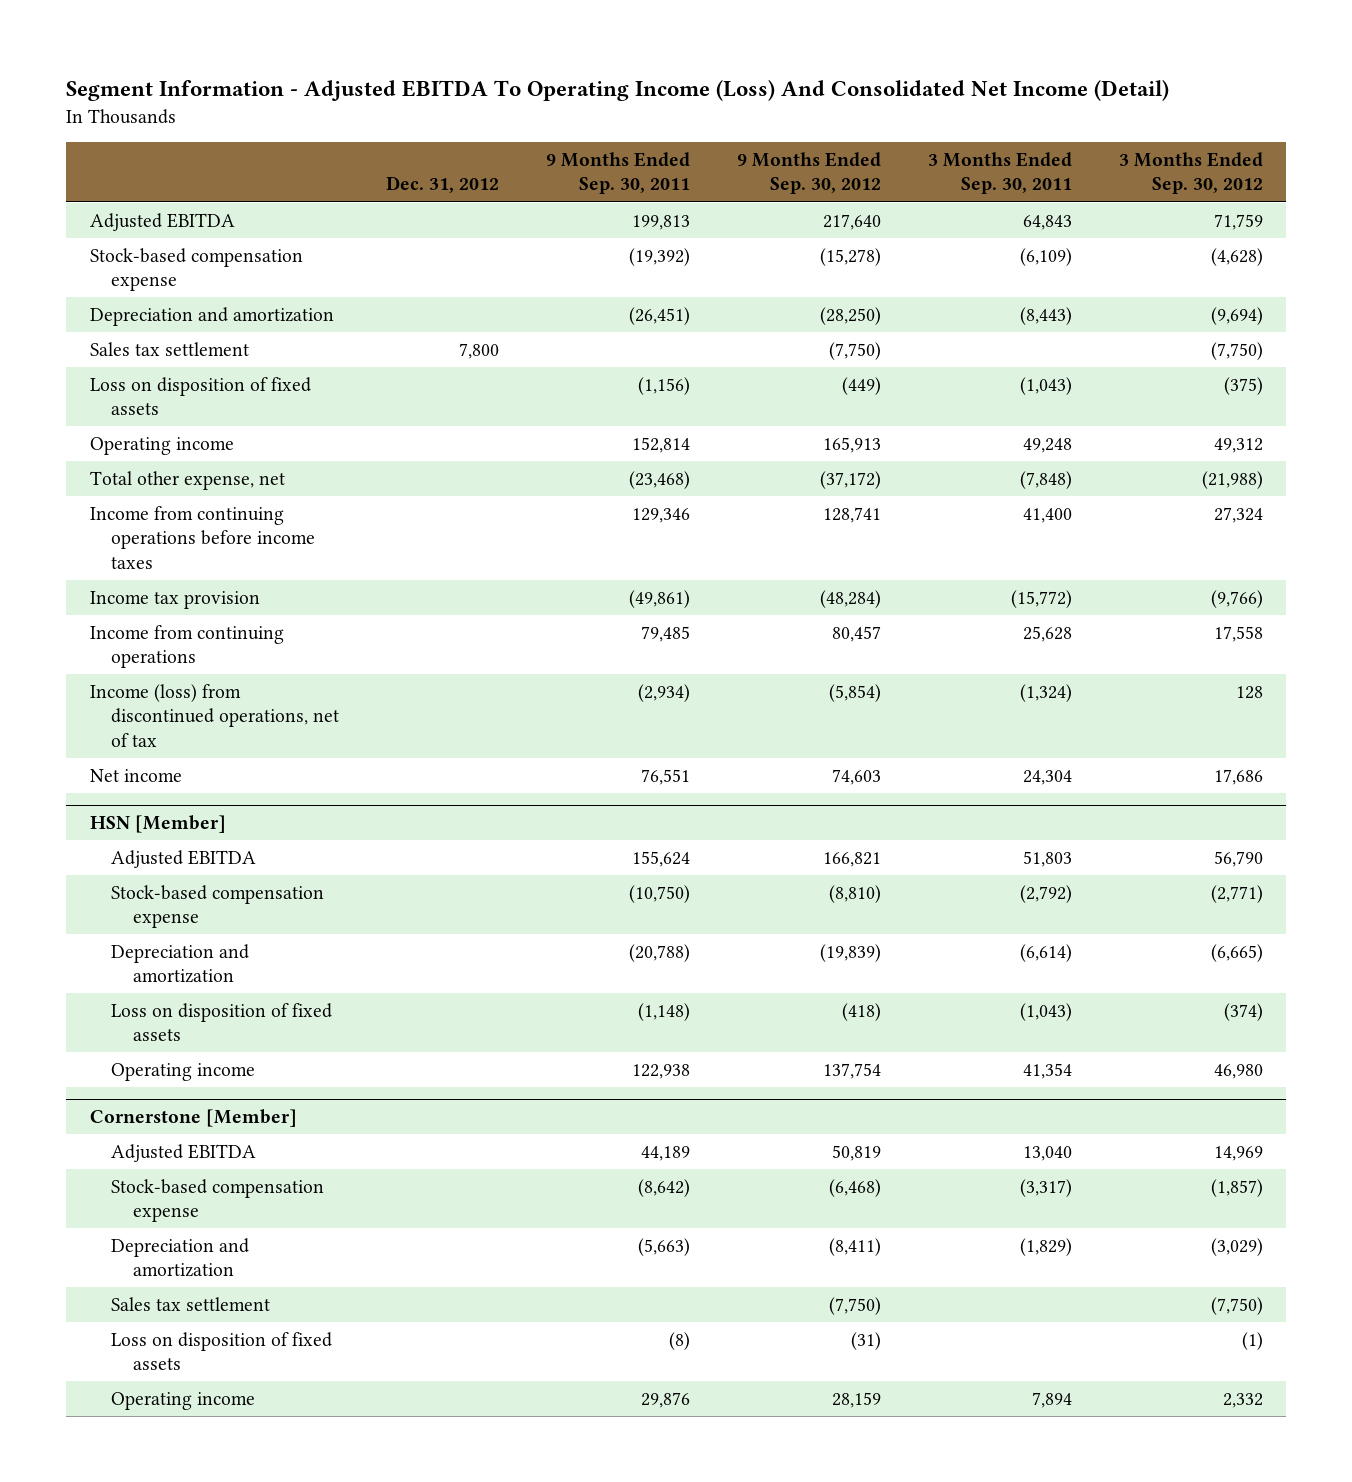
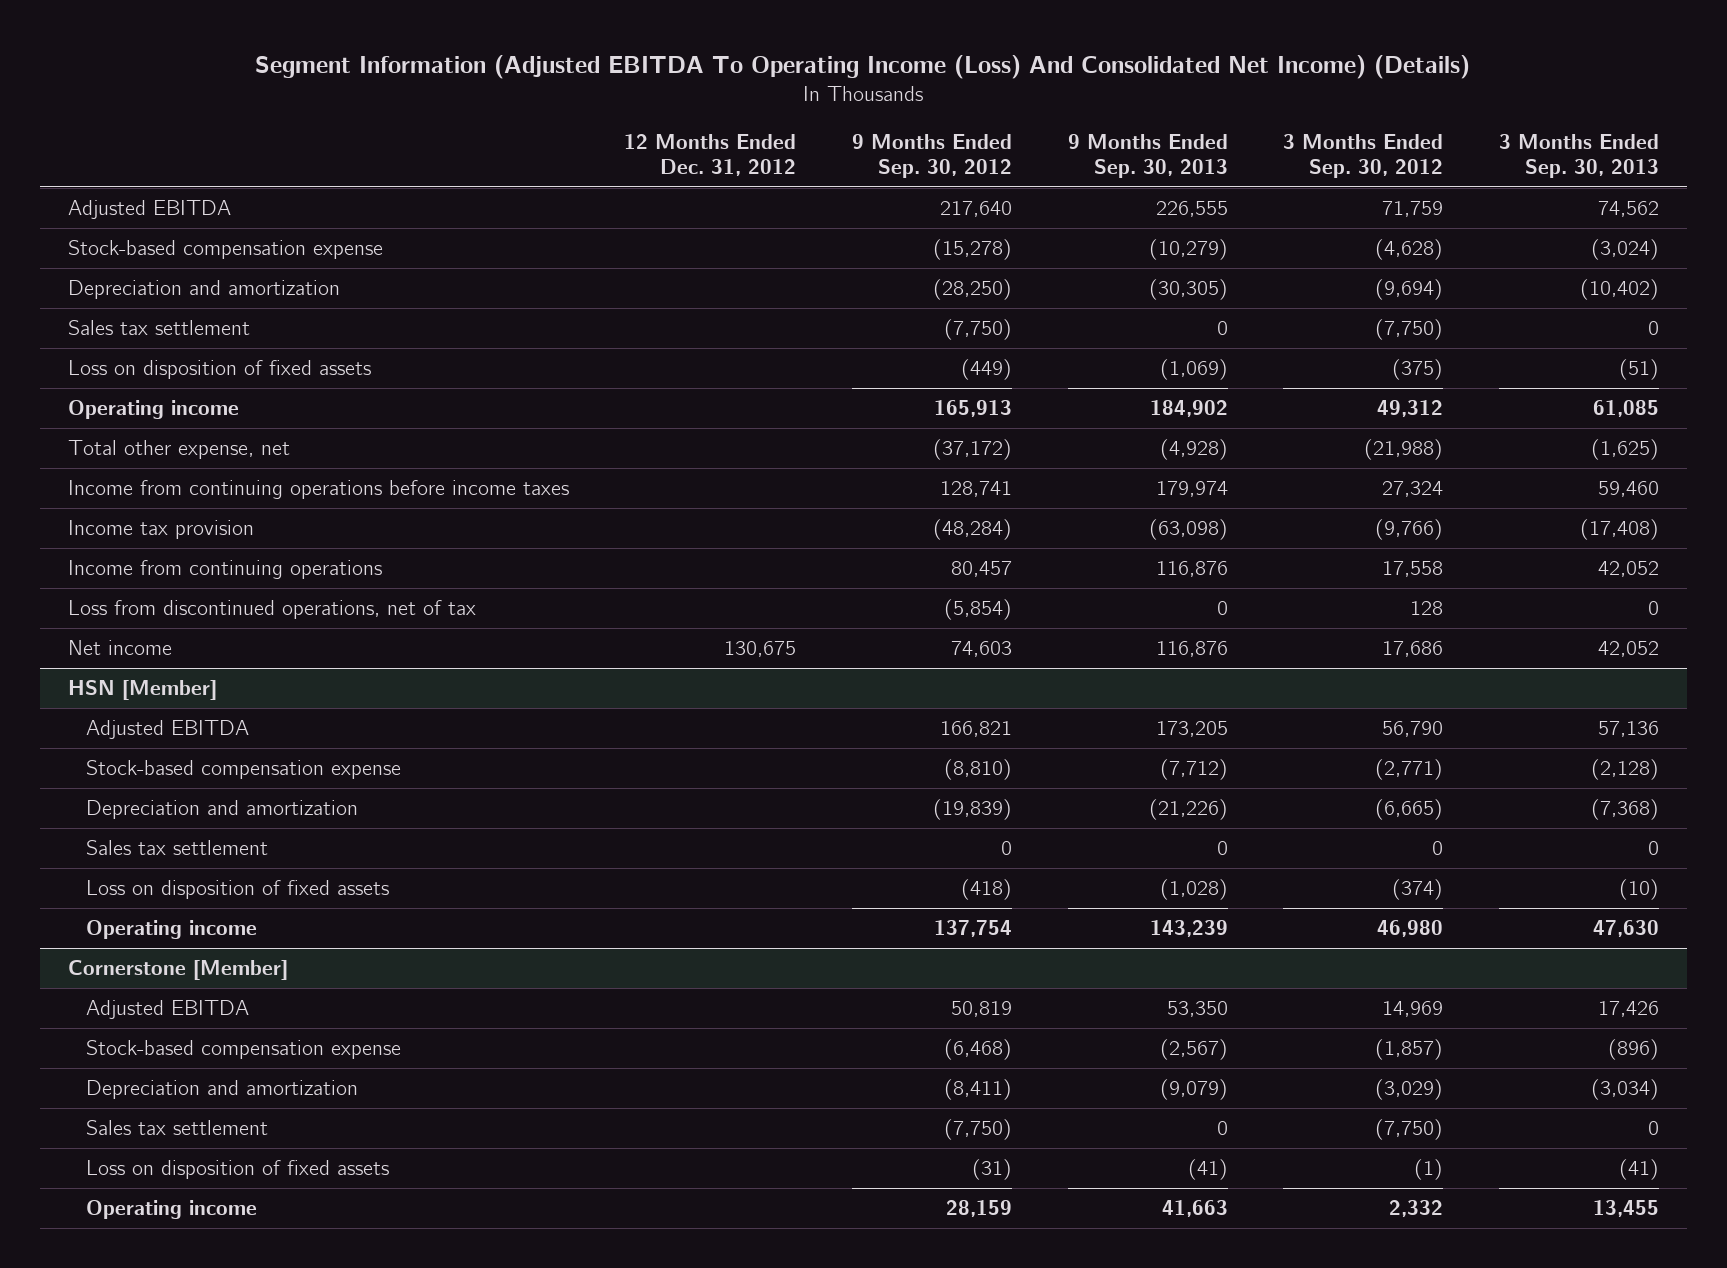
[66,80,1170,102] Segment Information - Adjusted EBITDA To Operating Income (Loss) And Consolidated Net Income (Detail) -> [255,54,1471,79] Segment Information (Adjusted EBITDA To Operating Income (Loss) And Consolidated Net Income) (Details)
[386,176,500,194] Dec. 31, 2012 -> none
[546,151,691,195] 9 Months Ended Sep. 30, 2011 -> none
[927,151,1072,195] 3 Months Ended Sep. 30, 2011 -> none
none -> [624,134,797,177] 12 Months Ended Dec. 31, 2012
none -> [1067,134,1228,179] 9 Months Ended Sep. 30, 2013
none -> [1498,134,1659,179] 3 Months Ended Sep. 30, 2013
[89,683,340,747] Income (loss) from discontinued operations, net of tax -> [67,600,476,620] Loss from discontinued operations, net of tax
none -> [85,840,268,856] Sales tax settlement

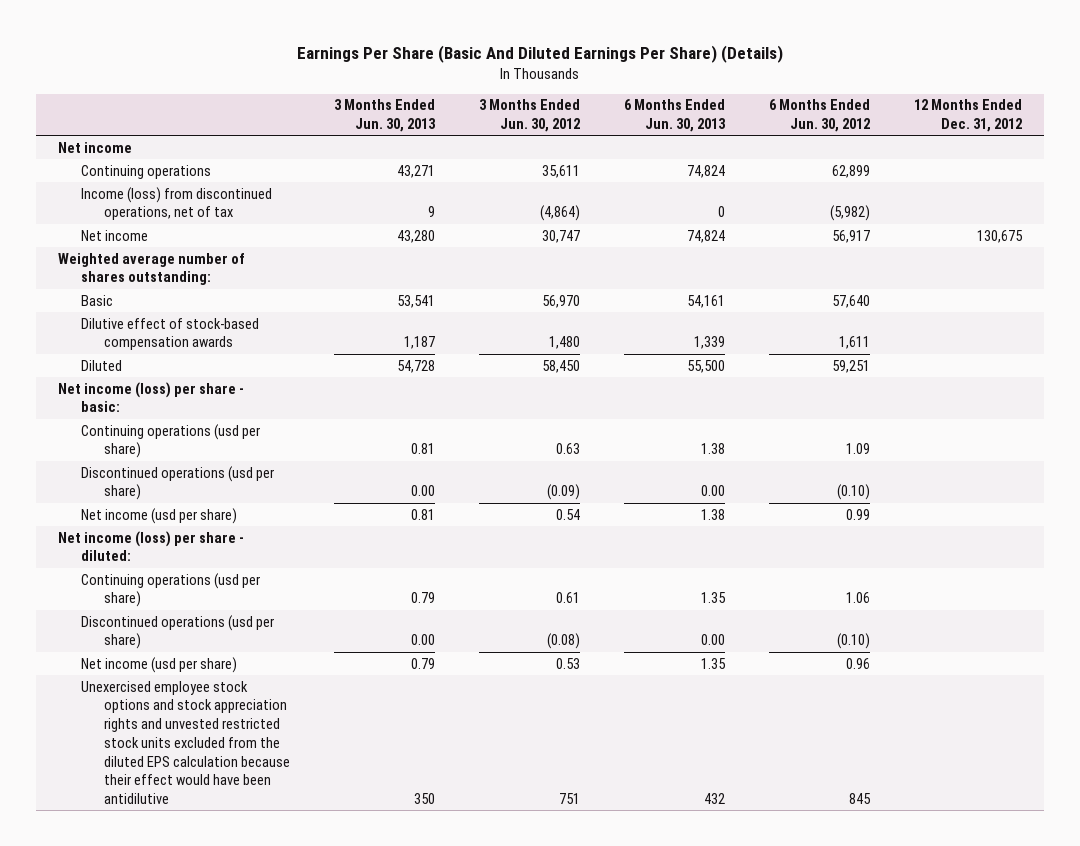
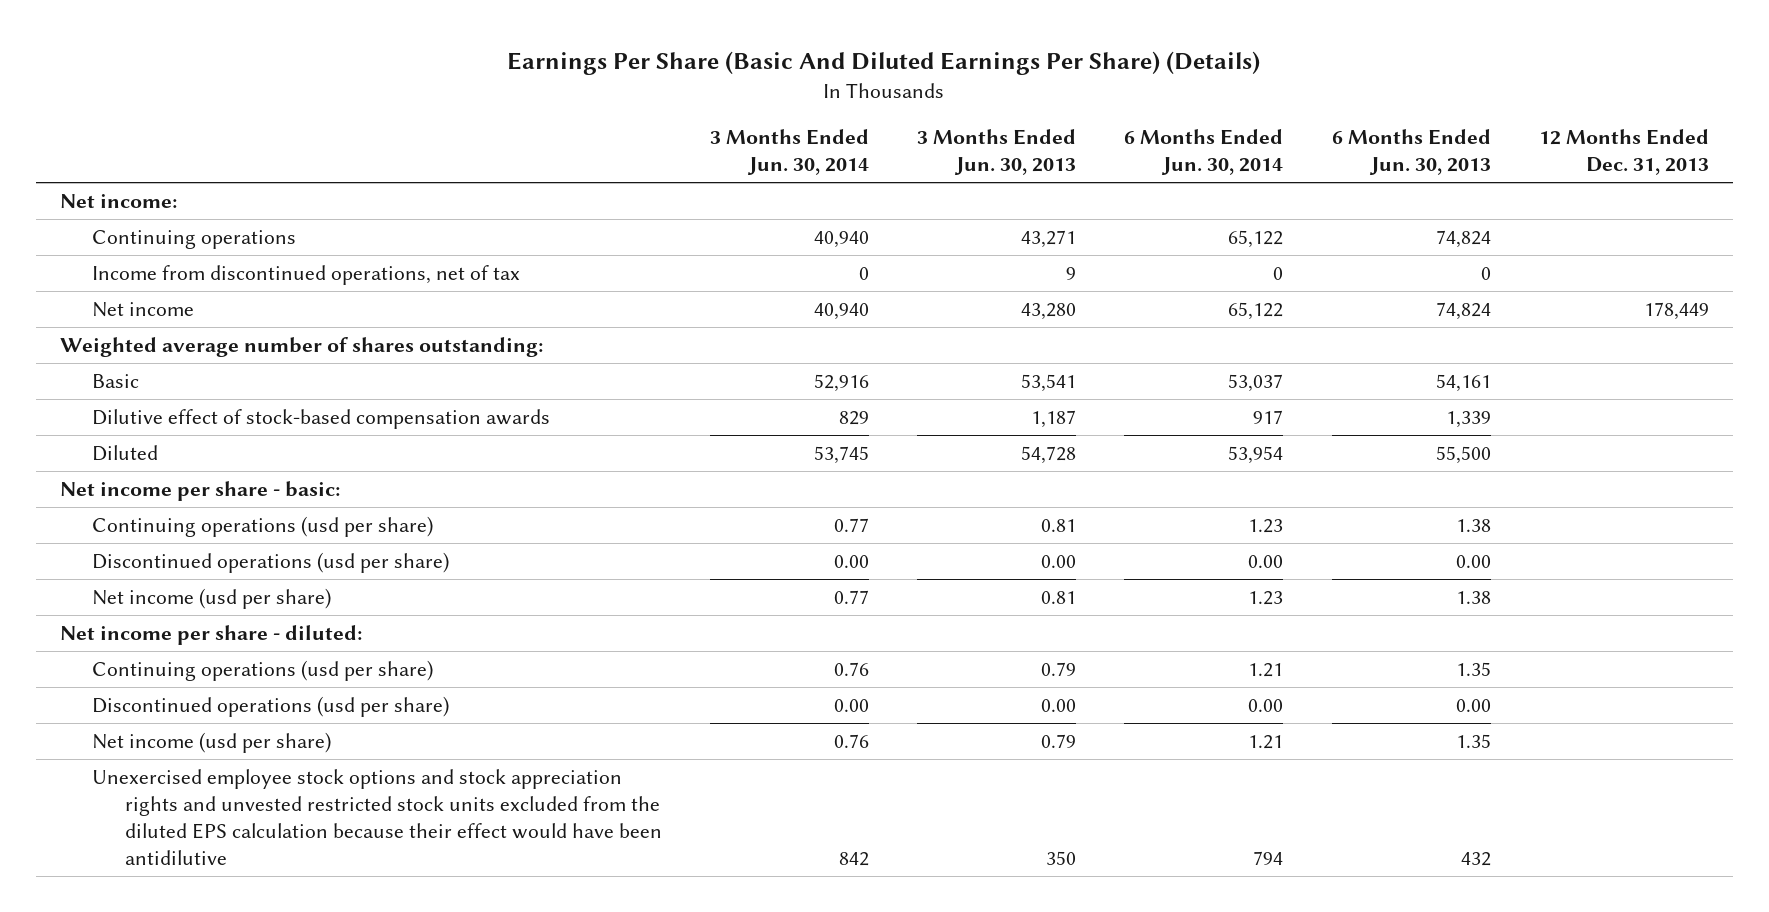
[478,99,580,132] 3 Months Ended Jun. 30, 2012 -> none
[768,99,870,132] 6 Months Ended Jun. 30, 2012 -> none
[913,99,1022,132] 12 Months Ended Dec. 31, 2012 -> none
none -> [709,129,869,176] 3 Months Ended Jun. 30, 2014
none -> [1124,129,1284,176] 6 Months Ended Jun. 30, 2014
none -> [1538,129,1709,176] 12 Months Ended Dec. 31, 2013
[58,141,133,153] Net income -> [59,193,177,208] Net income:
[81,186,273,221] Income (loss) from discontinued operations, net of tax -> [92,264,521,285] Income from discontinued operations, net of tax
[58,381,245,413] Net income (loss) per share - basic: -> [59,480,340,501] Net income per share - basic:
[58,530,245,562] Net income (loss) per share - diluted: -> [59,624,362,645] Net income per share - diluted:

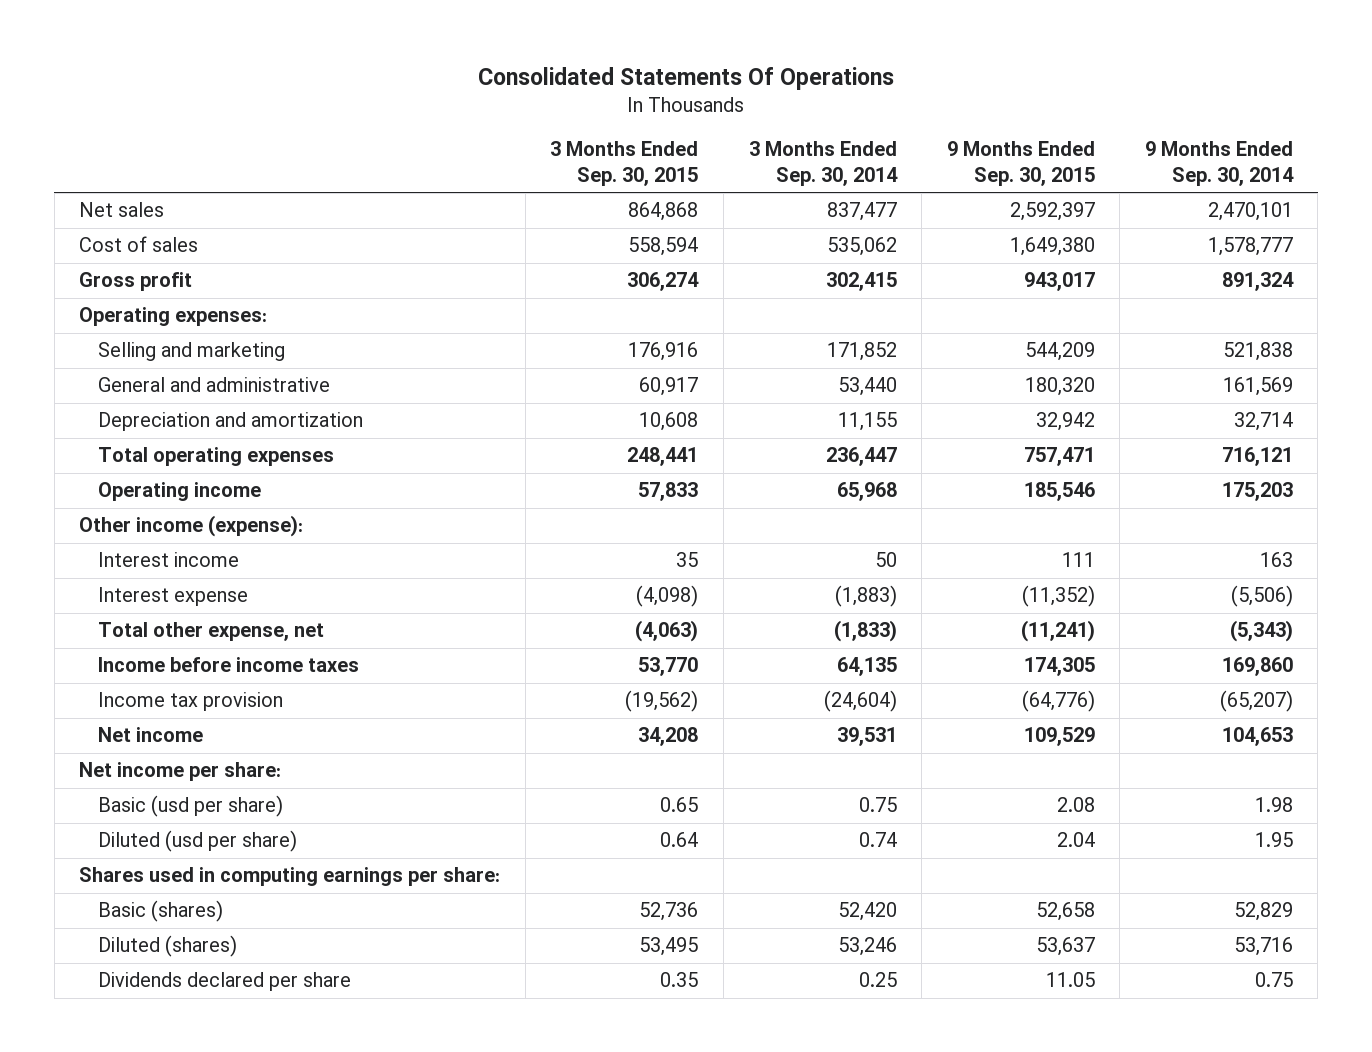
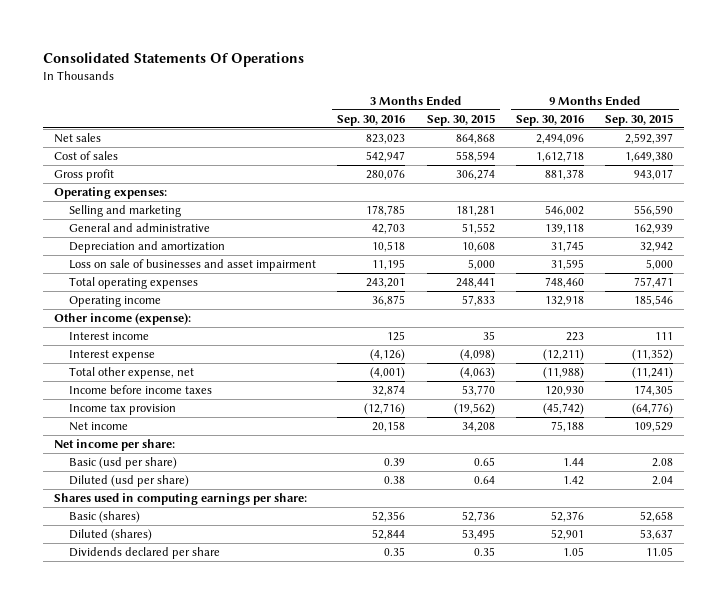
[748,141,898,186] 3 Months Ended Sep. 30, 2014 -> none
[1144,141,1294,186] 9 Months Ended Sep. 30, 2014 -> none
none -> [337,114,406,126] Sep. 30, 2016
none -> [515,114,584,126] Sep. 30, 2016
[628,342,699,362] 176,916 -> [455,205,495,216] 181,281
[1024,342,1095,362] 544,209 -> [634,204,674,216] 556,590
[639,377,699,397] 60,917 -> [461,222,495,234] 51,552
[1024,377,1095,397] 180,320 -> [634,223,674,234] 162,939
none -> [68,258,316,271] Loss on sale of businesses and asset impairment

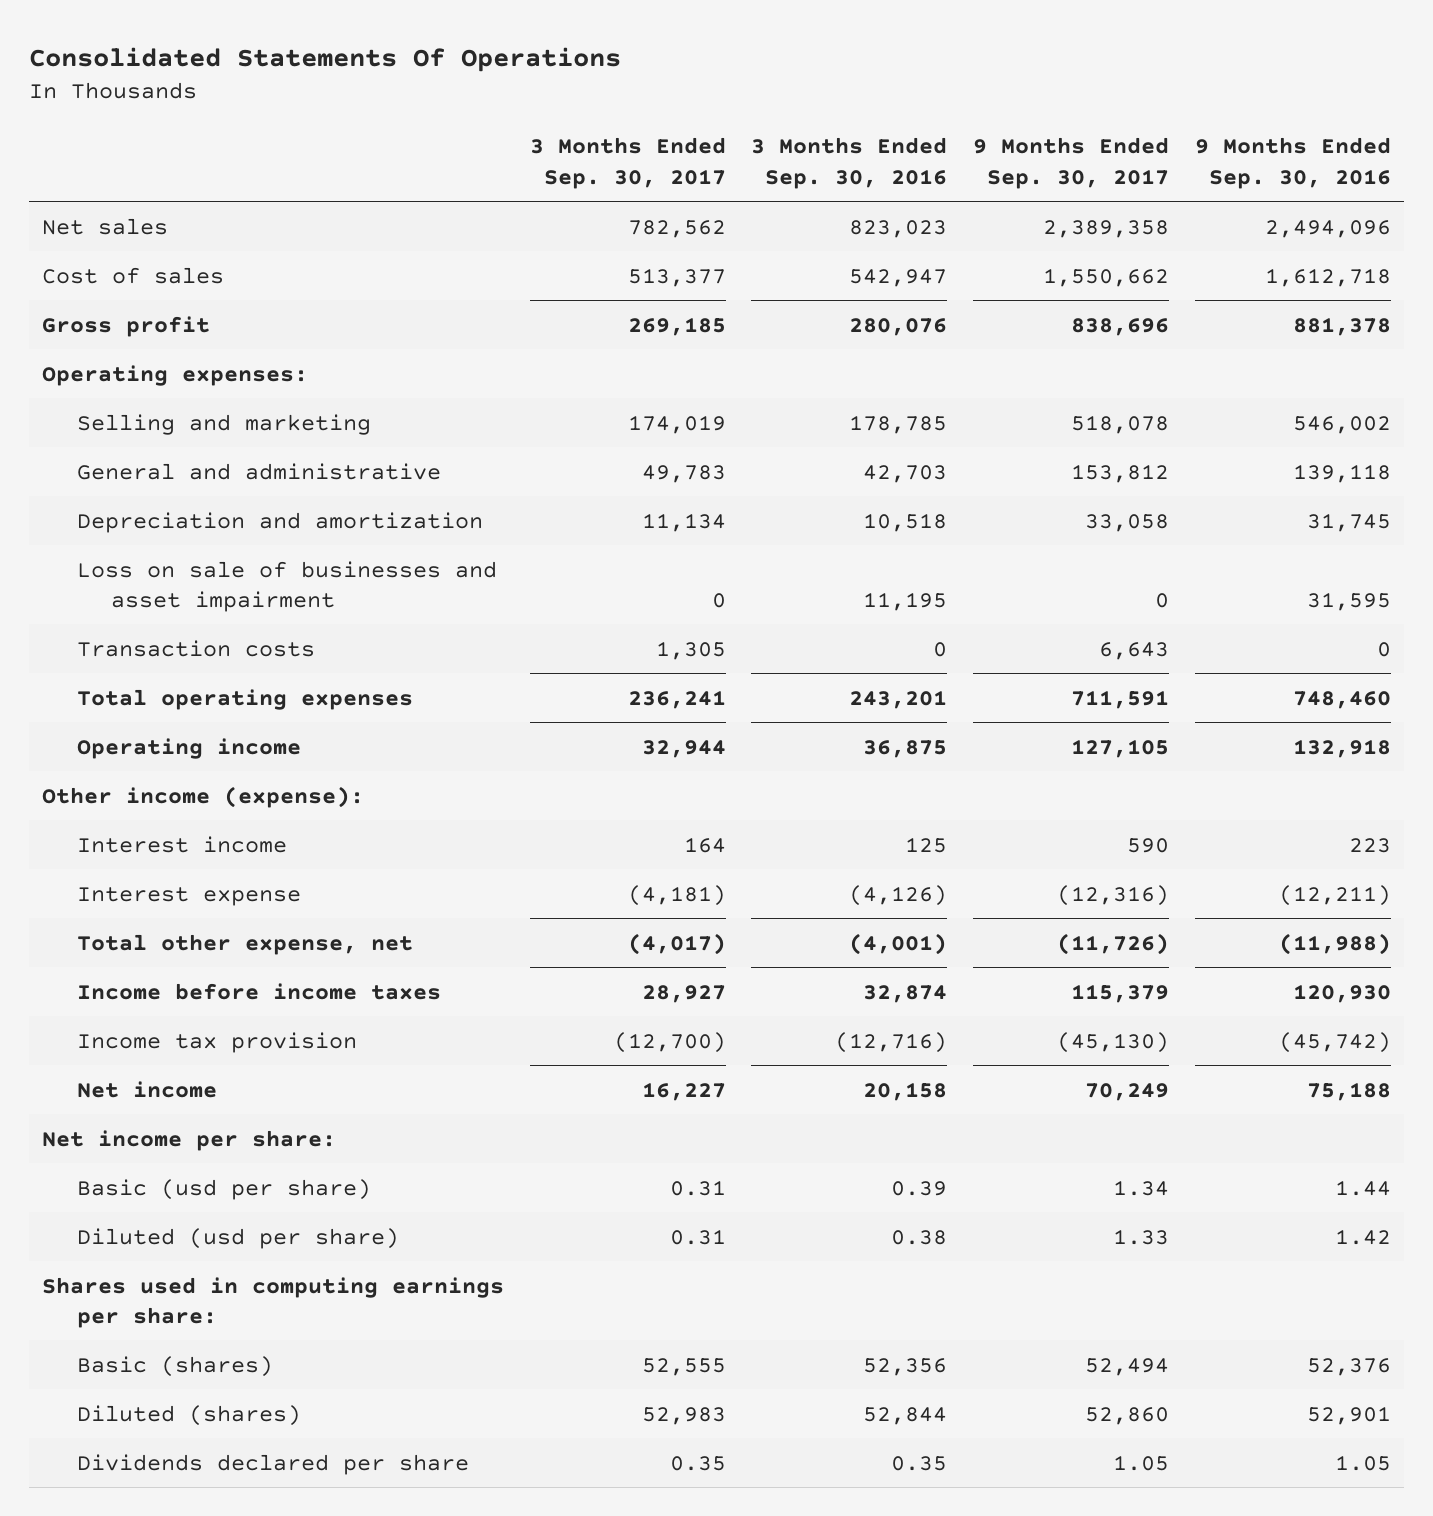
[426,113,495,126] Sep. 30, 2015 -> none
[605,113,674,126] Sep. 30, 2015 -> none
none -> [529,137,726,189] 3 Months Ended Sep. 30, 2017
none -> [973,137,1170,189] 9 Months Ended Sep. 30, 2017
none -> [76,639,315,657] Transaction costs

